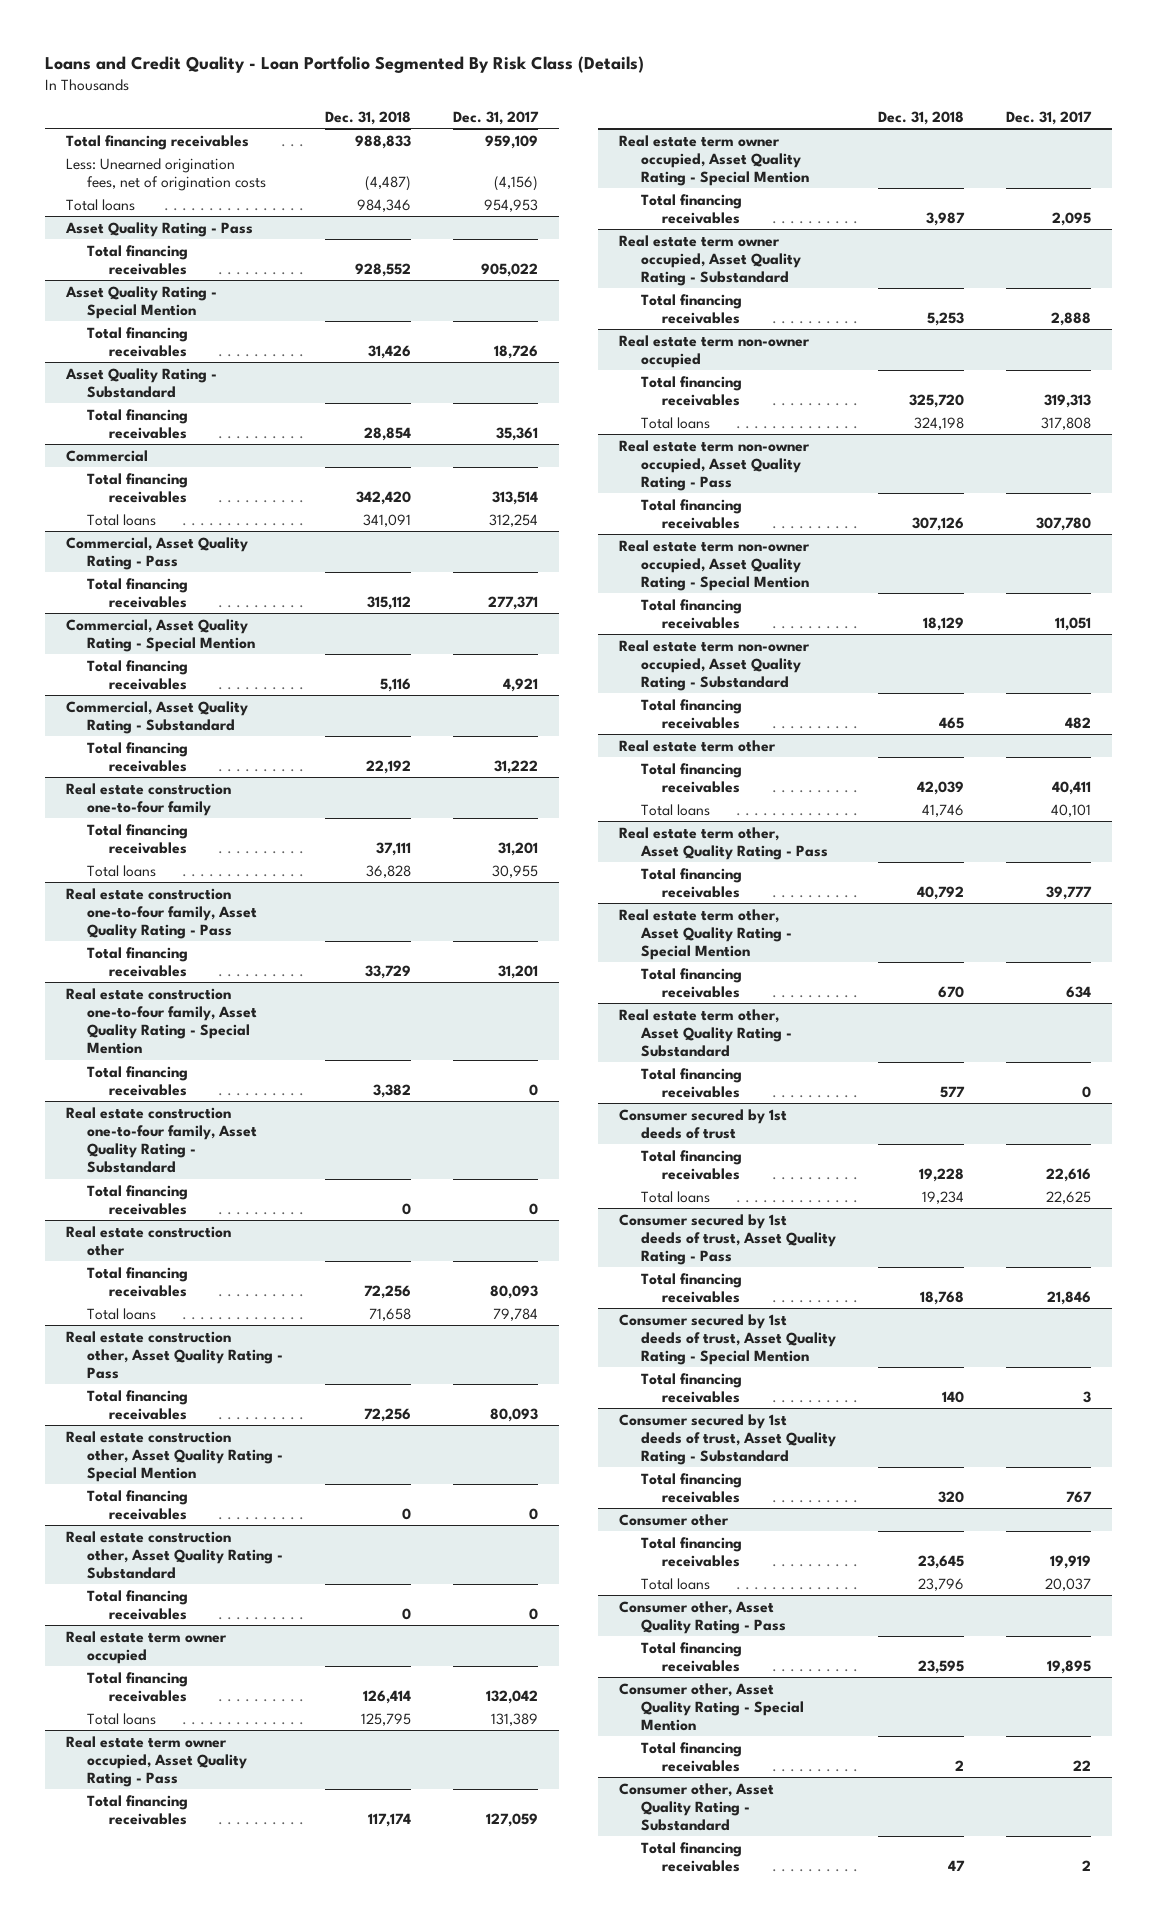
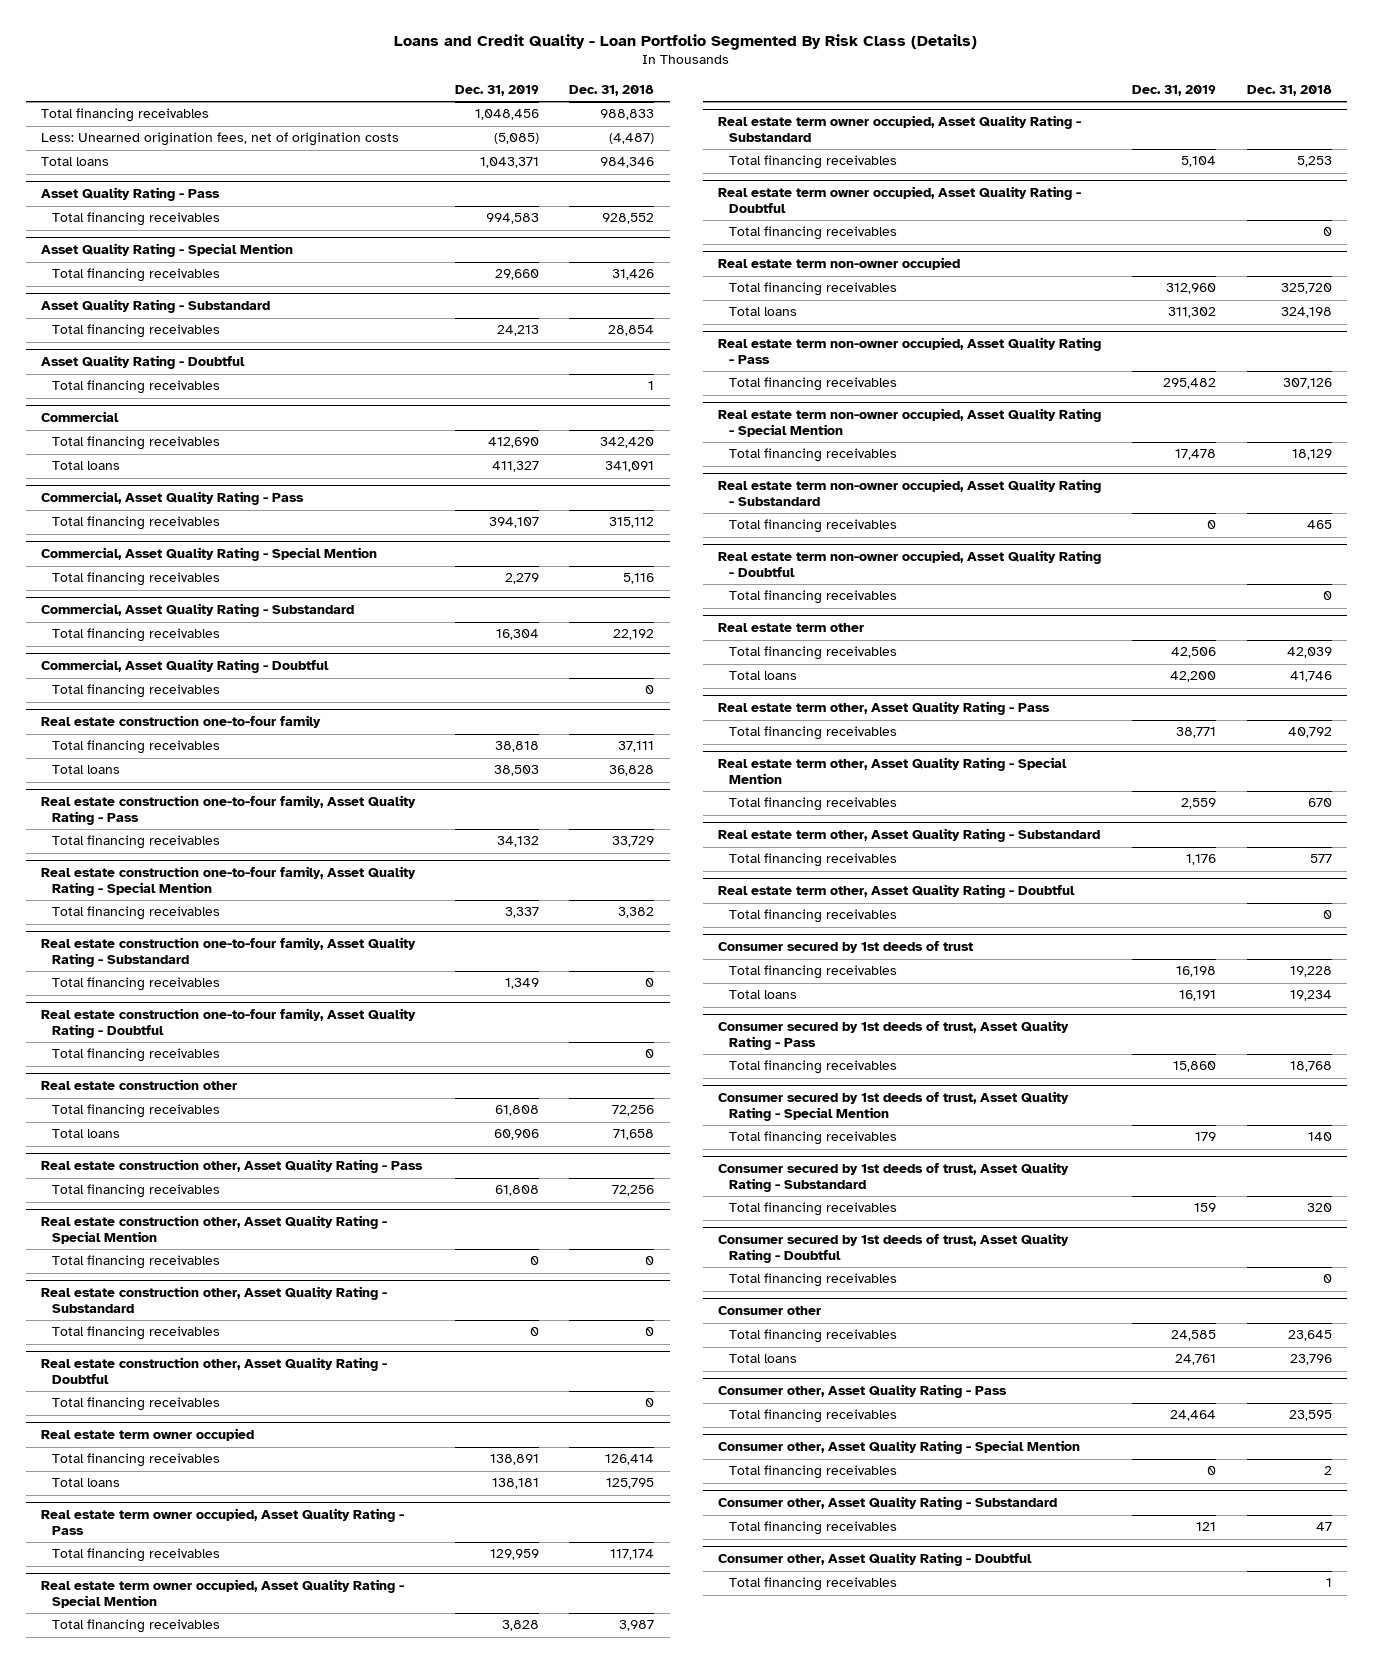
[453,110,540,125] Dec. 31, 2017 -> none
none -> [454,84,539,96] Dec. 31, 2019
none -> [40,355,245,370] Asset Quality Rating - Doubtful
none -> [51,380,220,395] Total financing receivables
none -> [40,659,329,674] Commercial, Asset Quality Rating - Doubtful
none -> [51,684,220,699] Total financing receivables
none -> [40,1008,416,1038] Real estate construction one-to-four family, Asset Quality Rating - Doubtful
none -> [51,1048,220,1063] Total financing receivables
none -> [40,1357,387,1384] Real estate construction other, Asset Quality Rating - Doubtful
none -> [51,1397,220,1412] Total financing receivables
none -> [718,186,1082,213] Real estate term owner occupied, Asset Quality Rating - Doubtful
none -> [729,226,898,241] Total financing receivables
none -> [718,550,1102,577] Real estate term non-owner occupied, Asset Quality Rating - Doubtful
none -> [729,590,898,605] Total financing receivables
none -> [718,884,1076,899] Real estate term other, Asset Quality Rating - Doubtful
none -> [729,909,898,924] Total financing receivables
none -> [718,1233,1070,1263] Consumer secured by 1st deeds of trust, Asset Quality Rating - Doubtful
none -> [729,1273,898,1288] Total financing receivables
none -> [718,1552,1033,1567] Consumer other, Asset Quality Rating - Doubtful
none -> [729,1577,898,1592] Total financing receivables

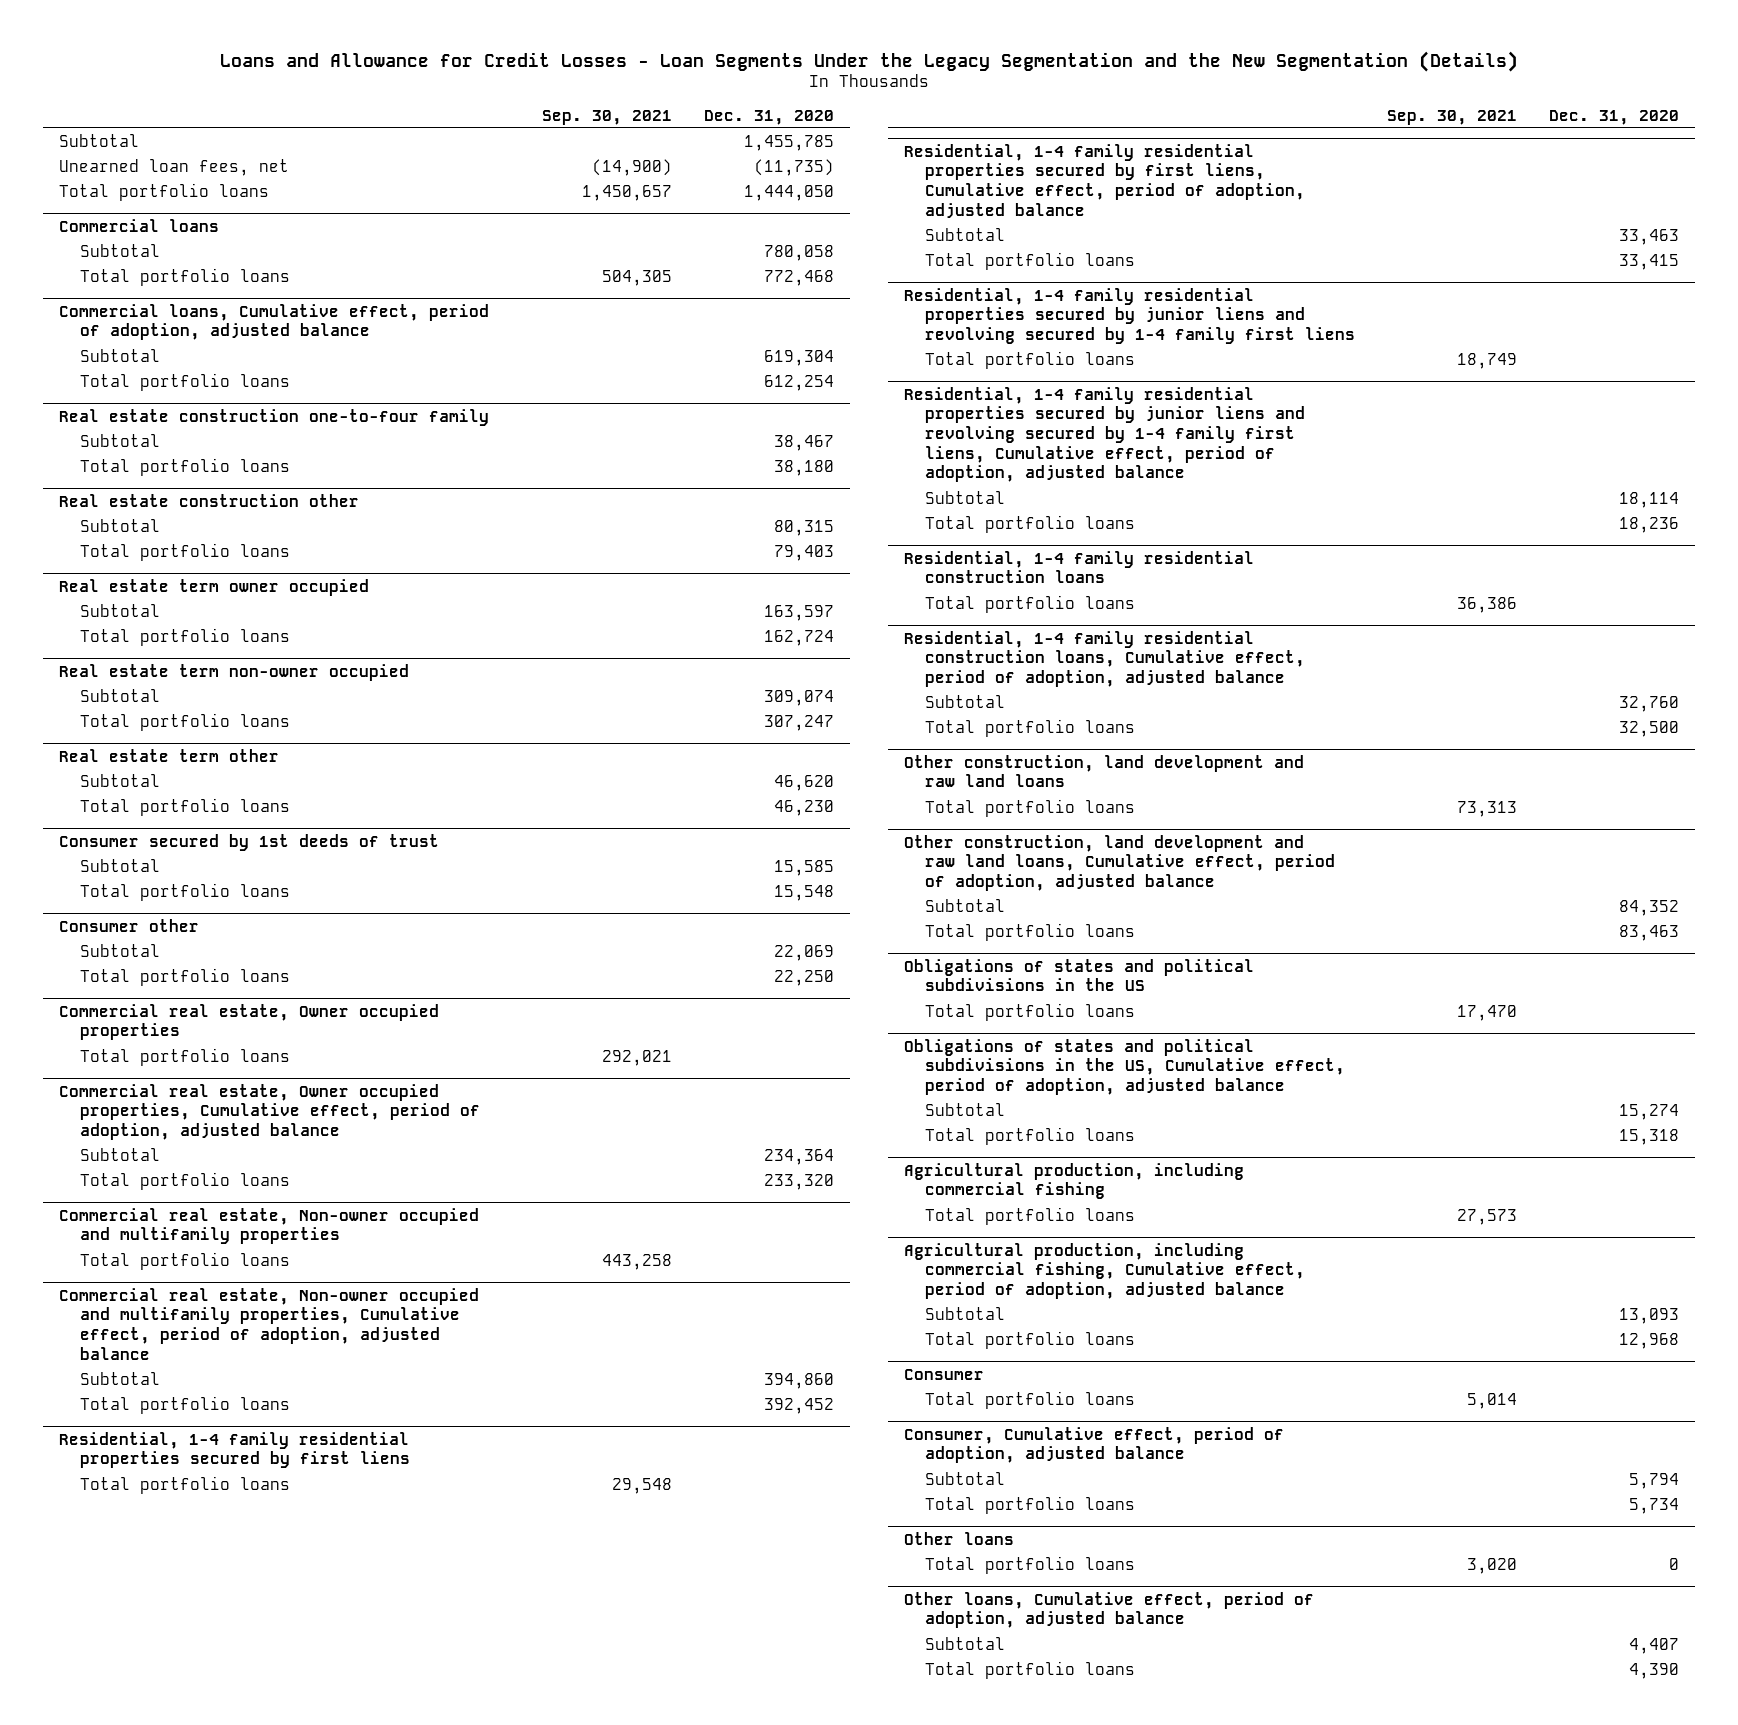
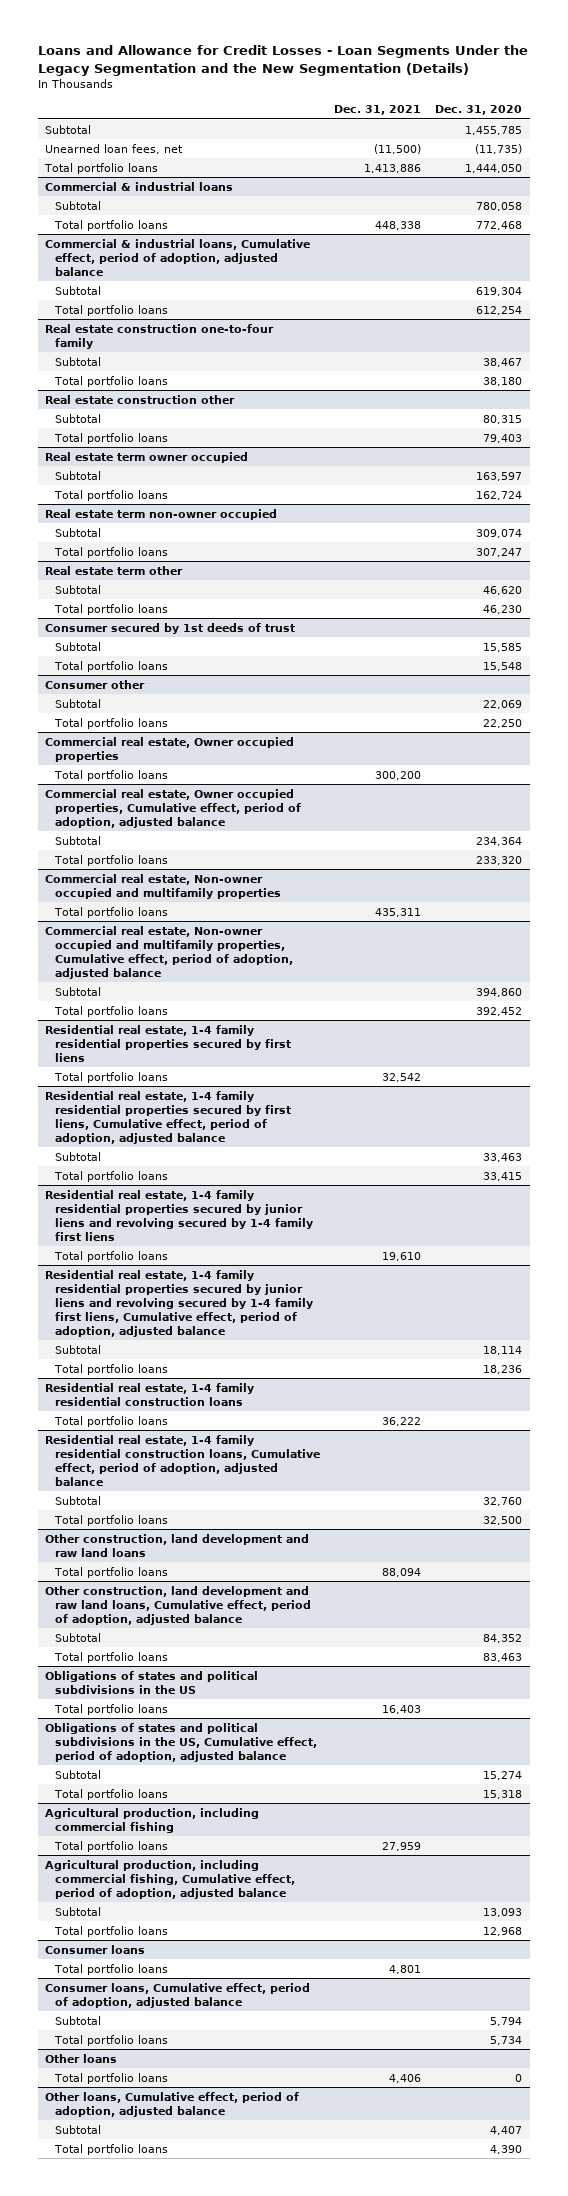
[541,109,672,125] Sep. 30, 2021 -> none
none -> [334,104,422,115] Dec. 31, 2021
[58,218,219,232] Commercial loans -> [45,181,234,191] Commercial & industrial loans
[58,303,489,341] Commercial loans, Cumulative effect, period of adoption, adjusted balance -> [45,238,311,276] Commercial & industrial loans, Cumulative effect, period of adoption, adjusted balance
[58,1431,410,1469] Residential, 1-4 family residential properties secured by first liens -> [45,1024,291,1062] Residential real estate, 1-4 family residential properties secured by first liens
[904,143,1305,218] Residential, 1-4 family residential properties secured by first liens, Cumulative effect, period of adoption, adjusted balance -> [45,1090,291,1144] Residential real estate, 1-4 family residential properties secured by first liens, Cumulative effect, period of adoption, adjusted balance
[904,287,1355,345] Residential, 1-4 family residential properties secured by junior liens and revolving secured by 1-4 family first liens -> [45,1189,313,1241] Residential real estate, 1-4 family residential properties secured by junior liens and revolving secured by 1-4 family first liens
[904,386,1305,483] Residential, 1-4 family residential properties secured by junior liens and revolving secured by 1-4 family first liens, Cumulative effect, period of adoption, adjusted balance -> [45,1269,313,1337] Residential real estate, 1-4 family residential properties secured by junior liens and revolving secured by 1-4 family first liens, Cumulative effect, period of adoption, adjusted balance
[904,550,1255,584] Residential, 1-4 family residential construction loans -> [45,1382,255,1406] Residential real estate, 1-4 family residential construction loans
[904,630,1305,688] Residential, 1-4 family residential construction loans, Cumulative effect, period of adoption, adjusted balance -> [45,1434,320,1486] Residential real estate, 1-4 family residential construction loans, Cumulative effect, period of adoption, adjusted balance
[904,1368,985,1380] Consumer -> [45,1944,146,1954] Consumer loans
[904,1426,1285,1464] Consumer, Cumulative effect, period of adoption, adjusted balance -> [45,1982,311,2008] Consumer loans, Cumulative effect, period of adoption, adjusted balance

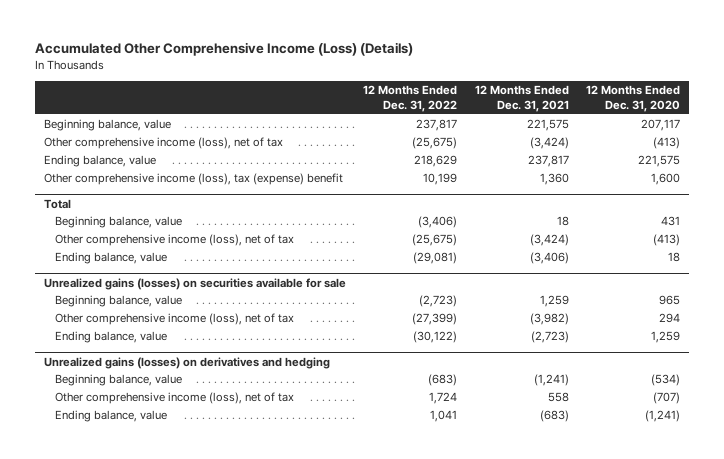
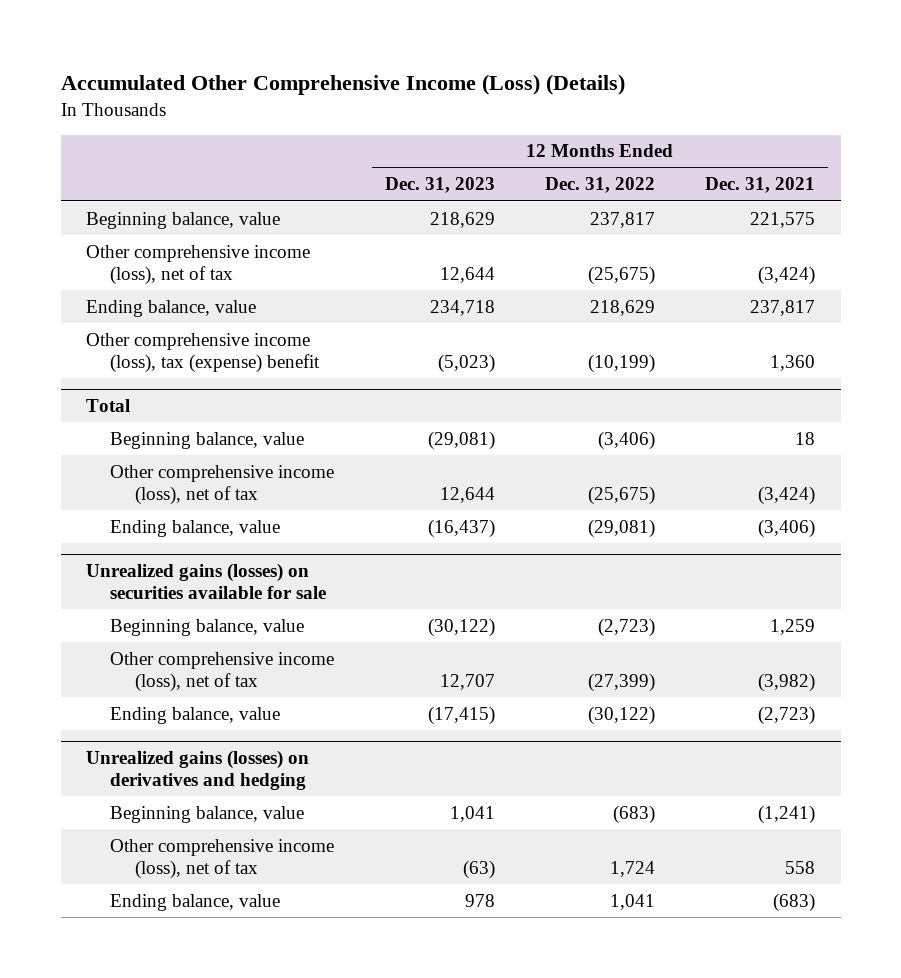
[586,85,681,113] 12 Months Ended Dec. 31, 2020 -> none
none -> [384,177,495,194] Dec. 31, 2023
[423,173,458,186] 10,199 -> [588,353,656,373] (10,199)

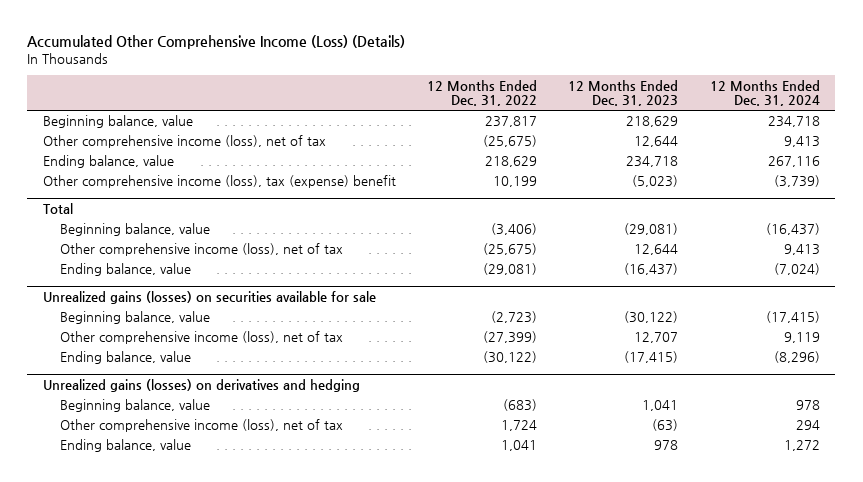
[705,177,816,194] Dec. 31, 2021 -> none
none -> [709,79,820,107] 12 Months Ended Dec. 31, 2024
[588,353,656,373] (10,199) -> [493,176,538,188] 10,199

